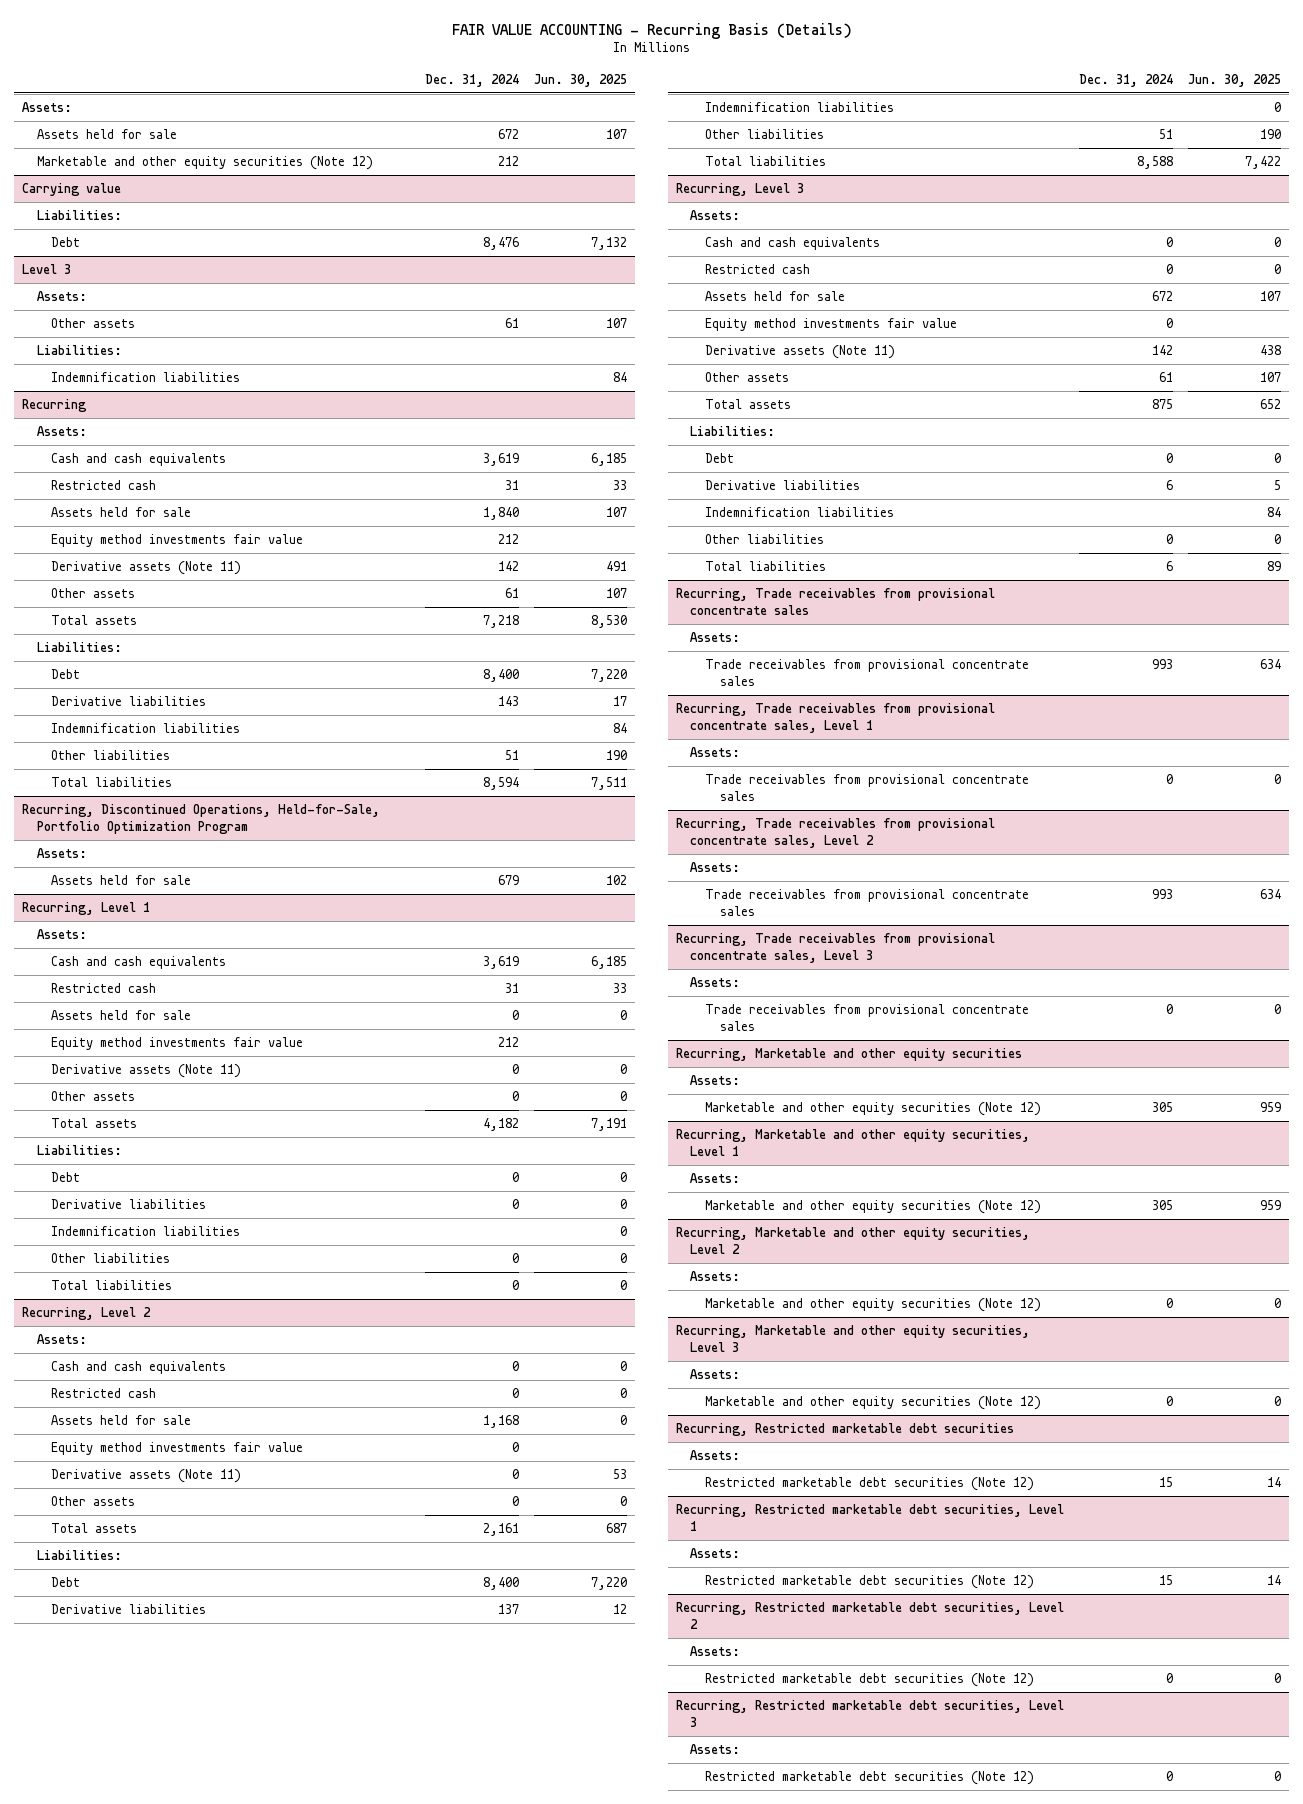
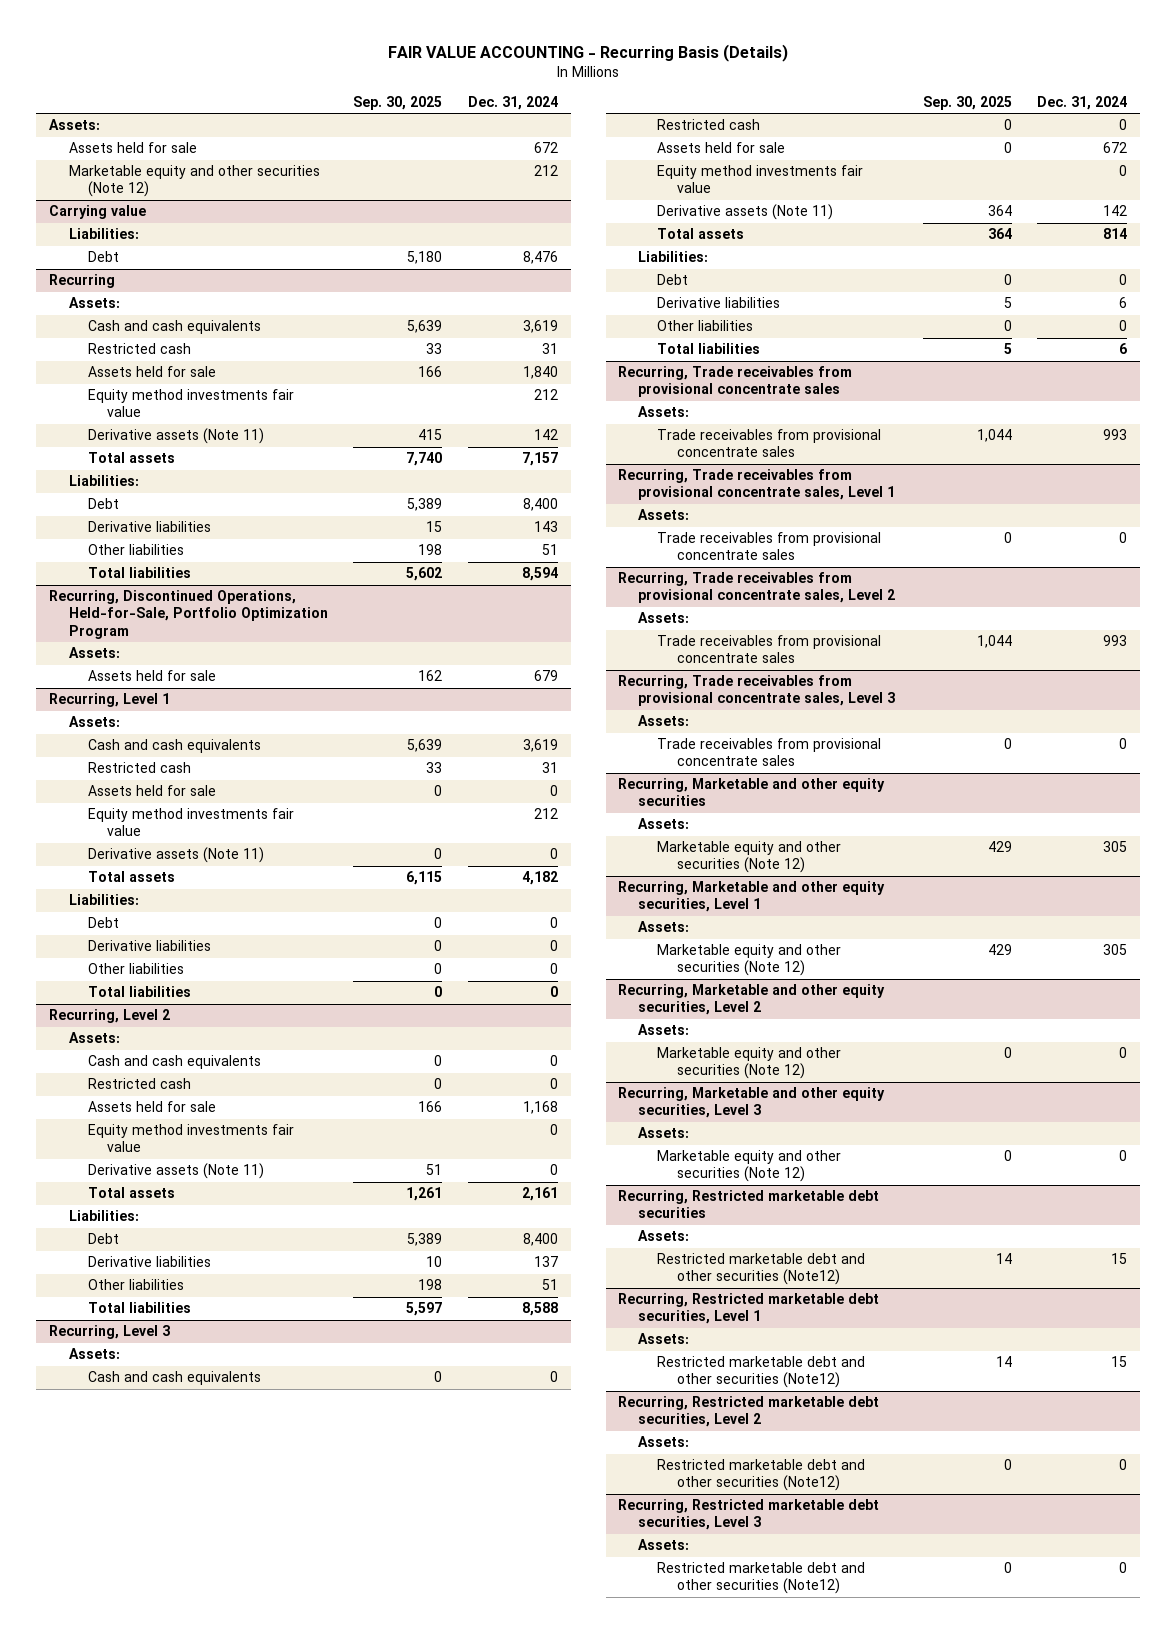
[534,73,628,87] Jun. 30, 2025 -> none
none -> [353,95,443,110] Sep. 30, 2025
[36,156,373,171] Marketable and other equity securities (Note 12) -> [68,165,320,198] Marketable equity and other securities (Note 12)
[21,264,71,275] Level 3 -> none
[36,291,87,302] Assets: -> none
[51,318,136,329] Other assets -> none
[36,345,122,356] Liabilities: -> none
[51,372,241,383] Indemnification liabilities -> none
[51,588,136,599] Other assets -> none
[483,615,520,629] 7,218 -> [521,452,558,467] 7,157
[51,723,241,734] Indemnification liabilities -> none
[51,1091,136,1102] Other assets -> none
[51,1226,241,1237] Indemnification liabilities -> none
[51,1496,136,1507] Other assets -> none
[705,102,895,113] Indemnification liabilities -> none
[705,372,790,383] Other assets -> none
[1152,399,1174,410] 875 -> [1103,228,1128,240] 814
[705,507,895,518] Indemnification liabilities -> none
[705,1102,1042,1117] Marketable and other equity securities (Note 12) -> [657,841,842,874] Marketable equity and other securities (Note 12)
[705,1200,1042,1215] Marketable and other equity securities (Note 12) -> [657,944,842,977] Marketable equity and other securities (Note 12)
[705,1298,1042,1313] Marketable and other equity securities (Note 12) -> [657,1047,842,1080] Marketable equity and other securities (Note 12)
[705,1396,1042,1411] Marketable and other equity securities (Note 12) -> [657,1150,842,1183] Marketable equity and other securities (Note 12)
[705,1477,1035,1492] Restricted marketable debt securities (Note 12) -> [657,1253,866,1286] Restricted marketable debt and other securities (Note12)
[705,1575,1035,1590] Restricted marketable debt securities (Note 12) -> [657,1356,866,1389] Restricted marketable debt and other securities (Note12)
[705,1673,1035,1688] Restricted marketable debt securities (Note 12) -> [657,1459,866,1492] Restricted marketable debt and other securities (Note12)
[705,1771,1035,1786] Restricted marketable debt securities (Note 12) -> [657,1562,866,1595] Restricted marketable debt and other securities (Note12)

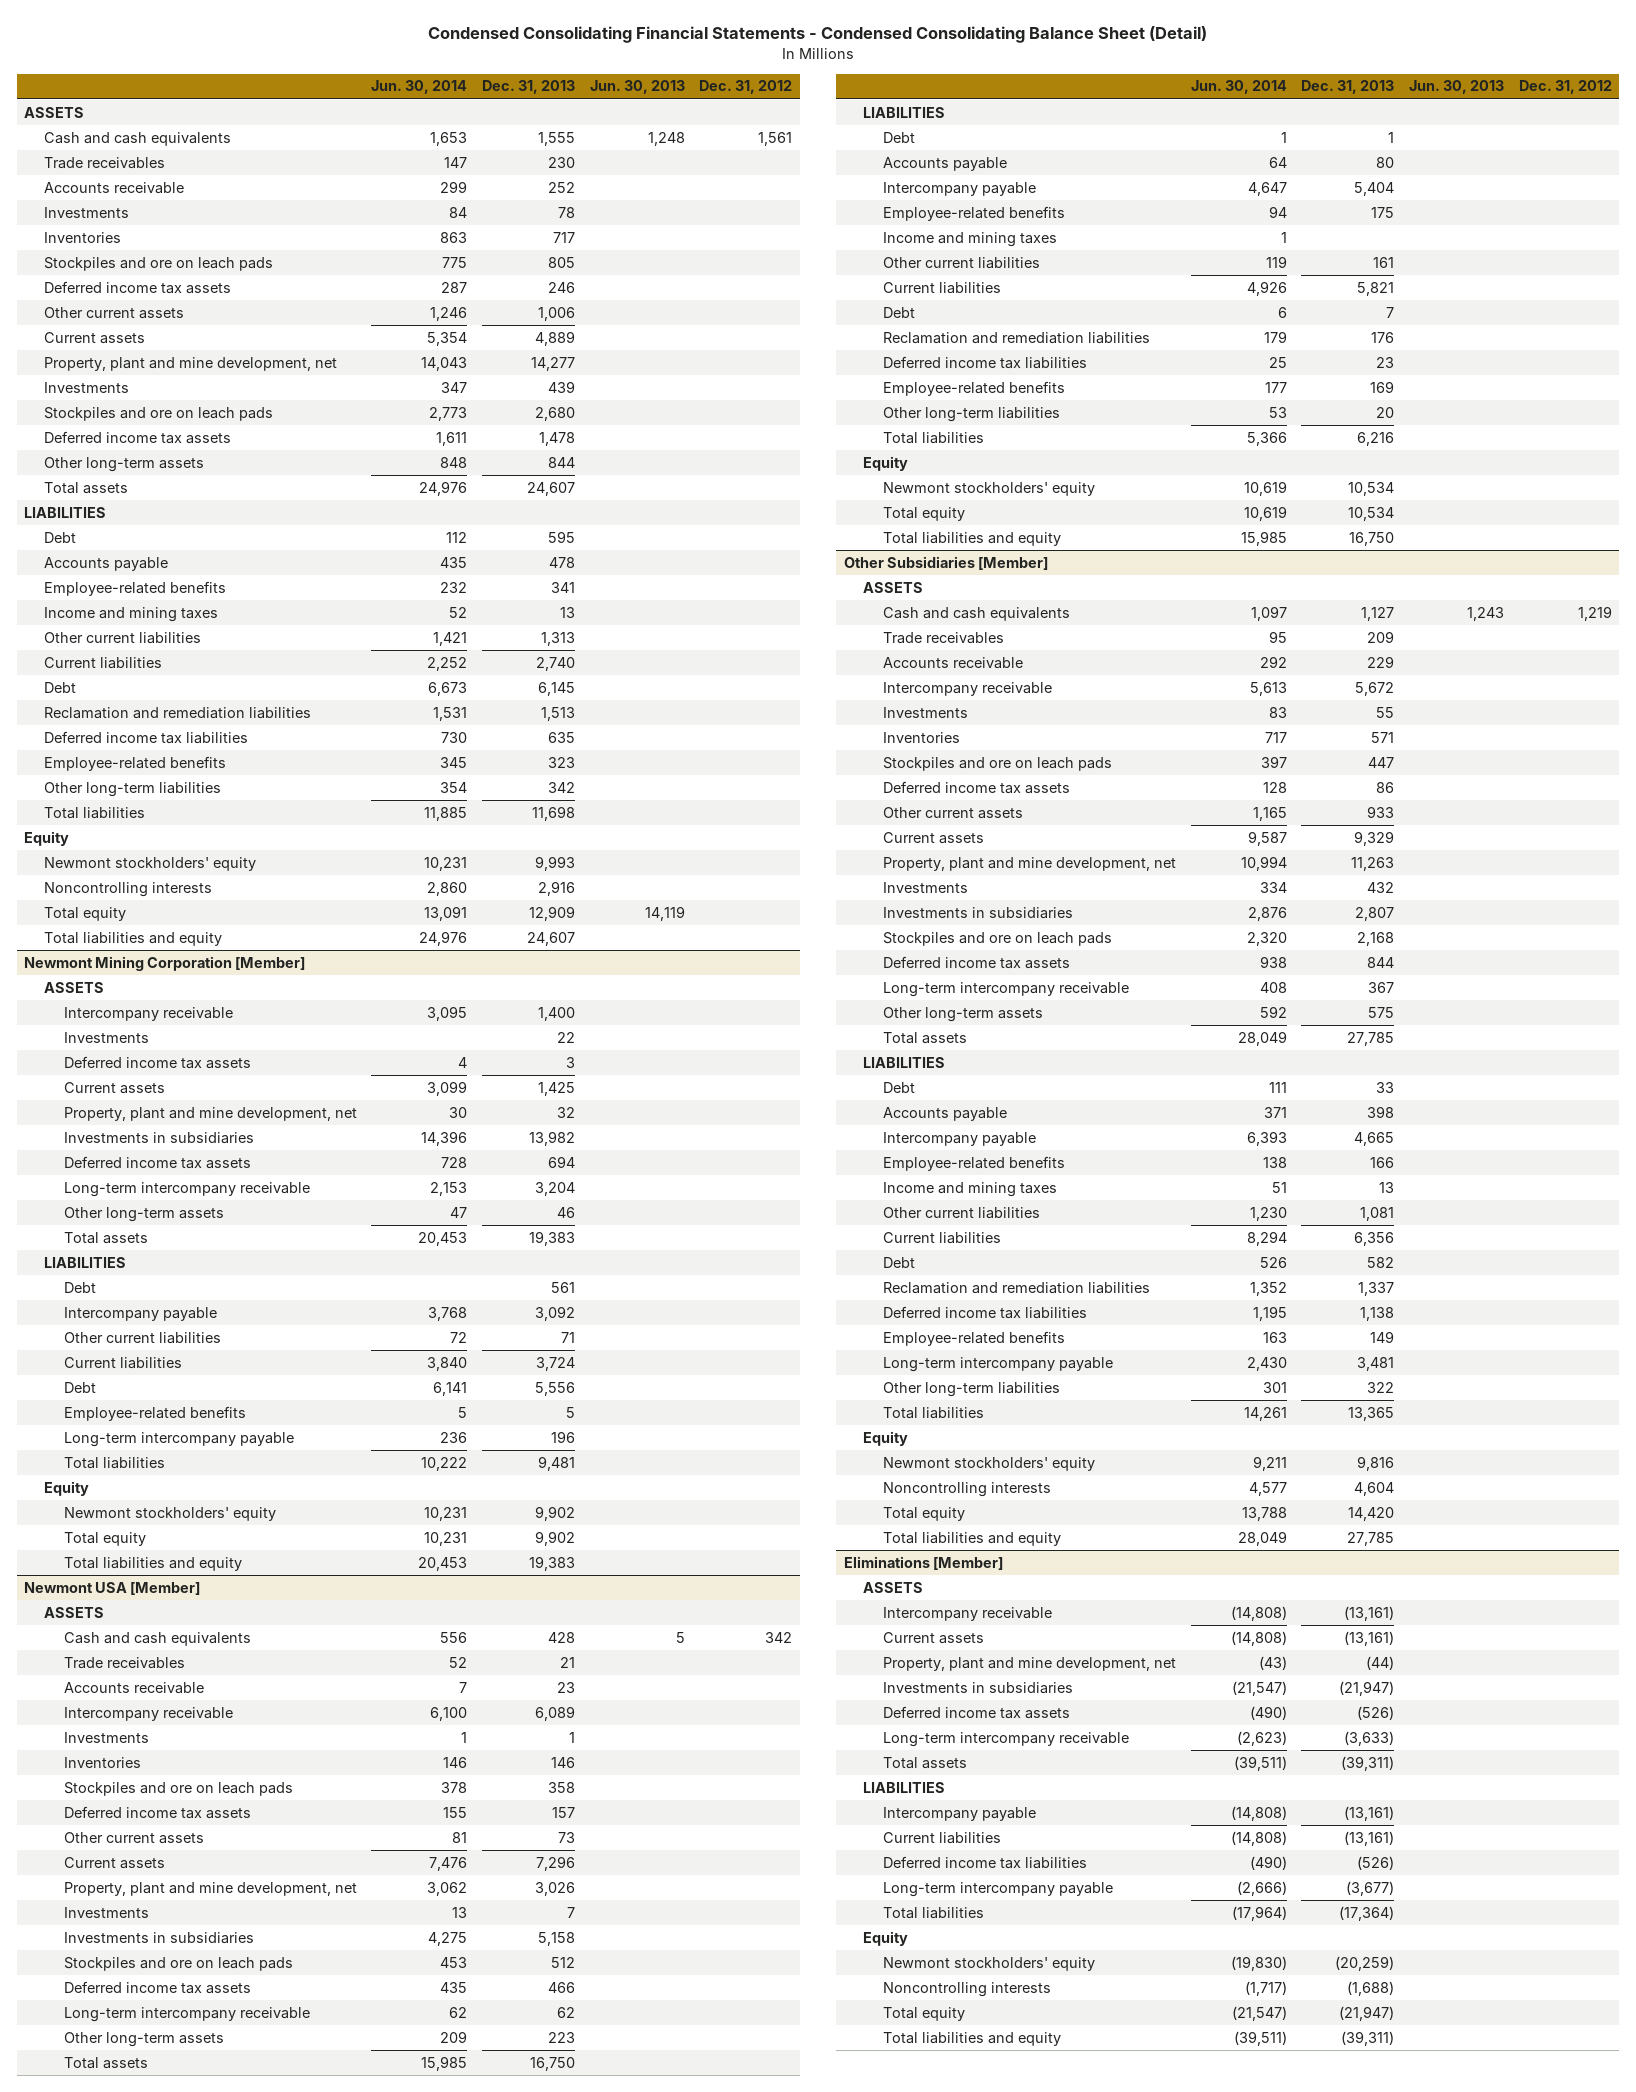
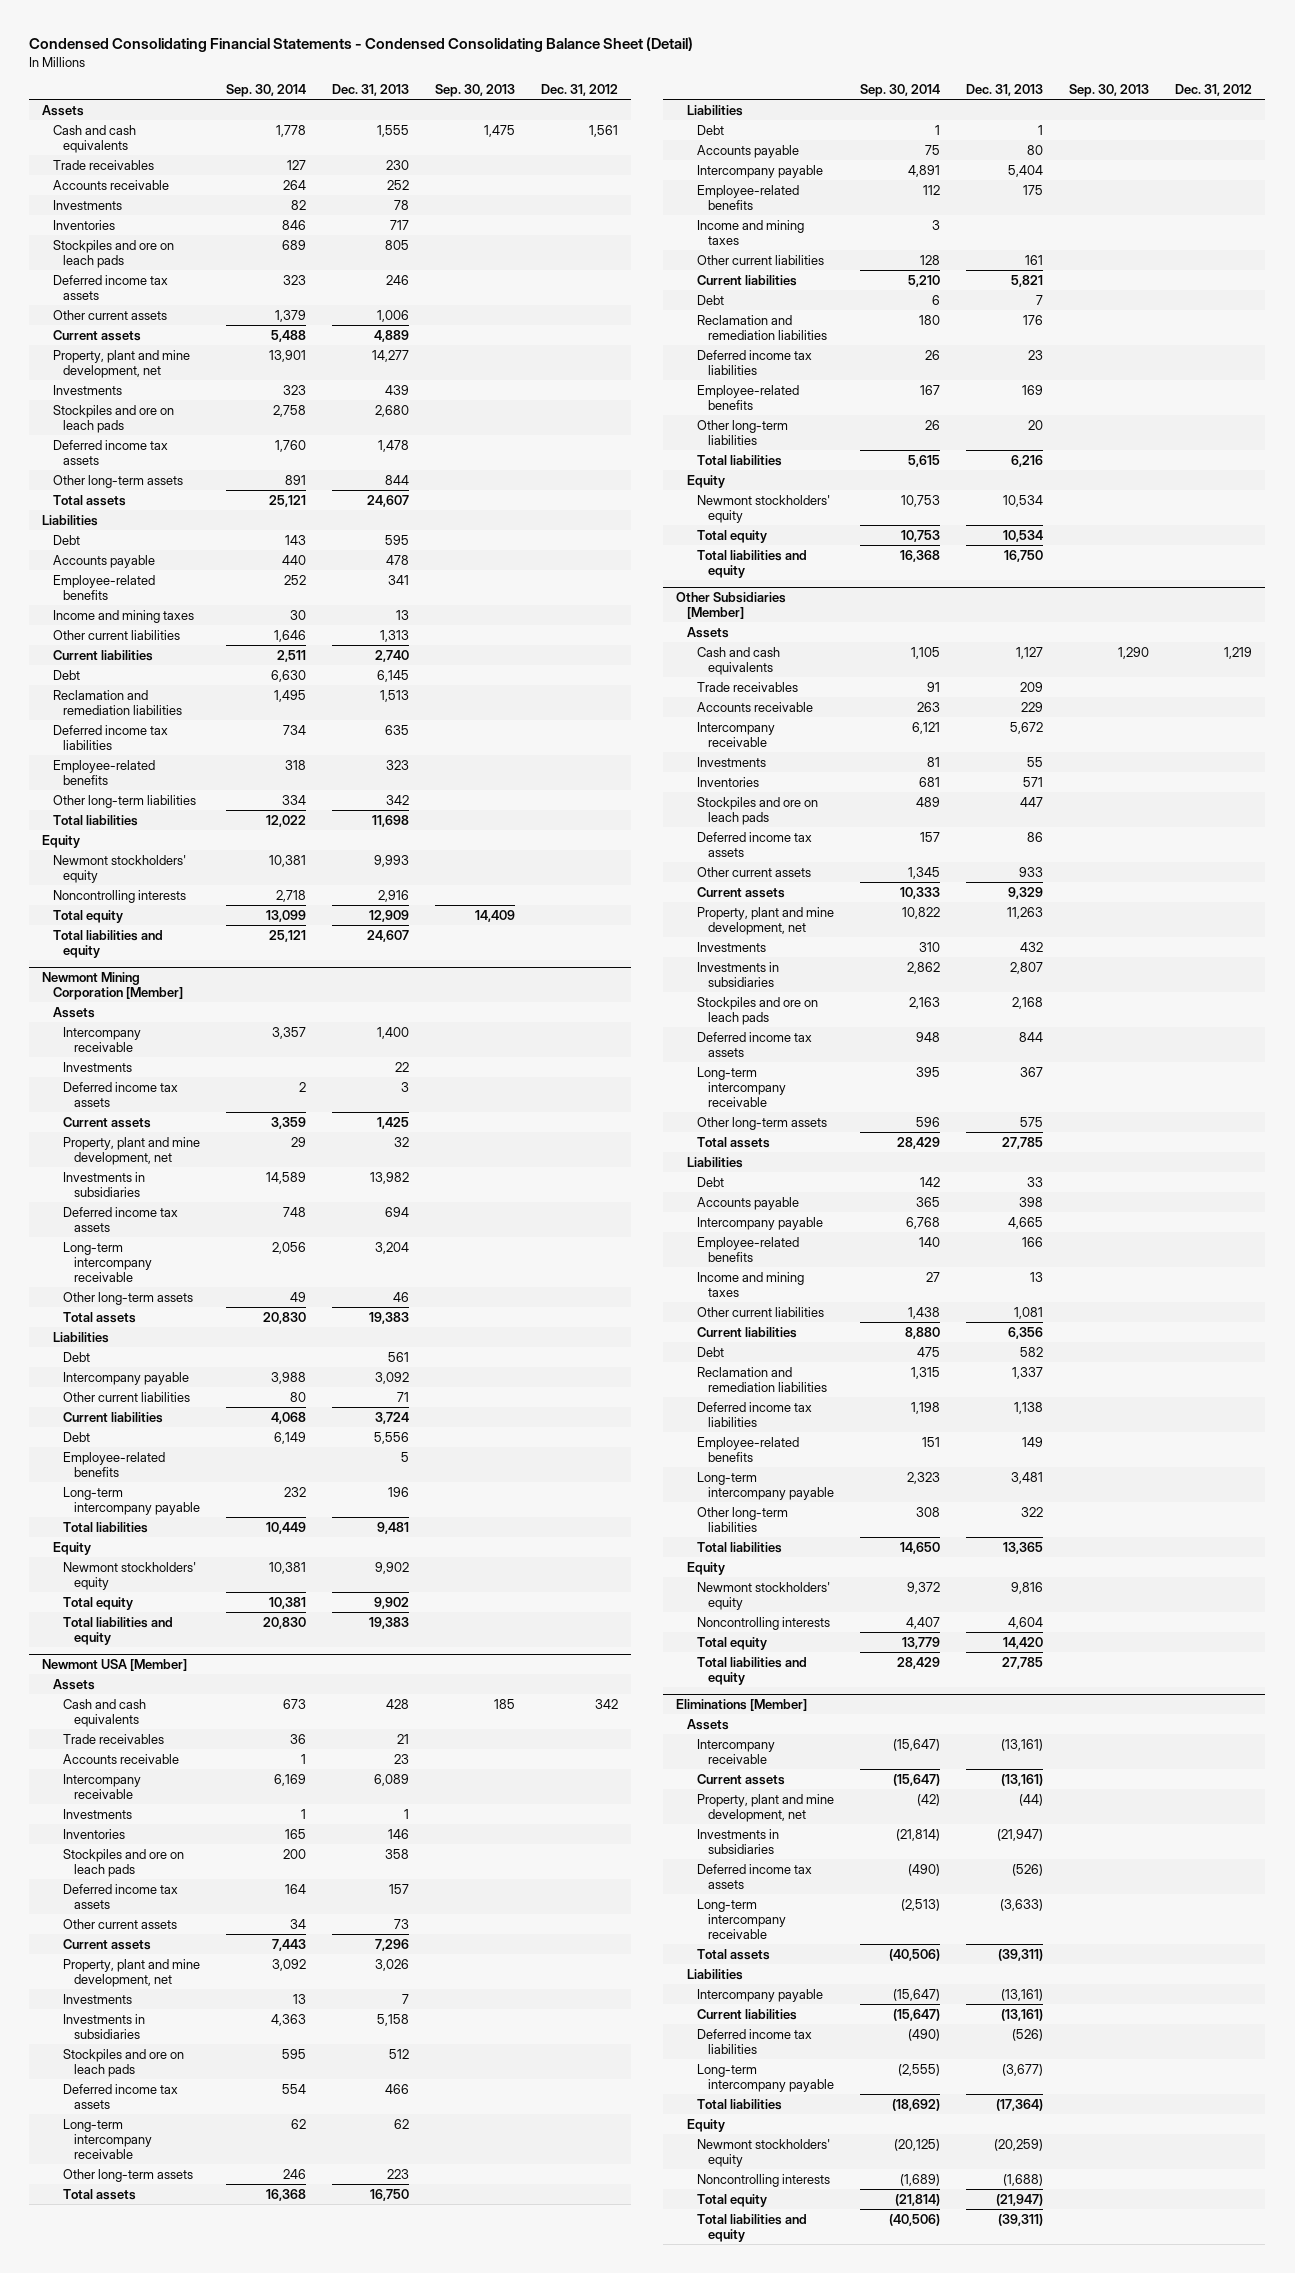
[371,80,468,95] Jun. 30, 2014 -> none
[589,80,685,95] Jun. 30, 2013 -> none
none -> [226,84,307,98] Sep. 30, 2014
none -> [435,84,516,98] Sep. 30, 2013
[24,106,85,118] ASSETS -> [42,104,85,116] Assets
[24,506,107,518] LIABILITIES -> [42,514,99,526] Liabilities
[43,981,104,993] ASSETS -> [52,1006,95,1018] Assets
[43,1256,126,1268] LIABILITIES -> [52,1331,109,1343] Liabilities
[43,1606,104,1618] ASSETS -> [52,1678,95,1690] Assets
[863,106,946,118] LIABILITIES -> [686,104,743,116] Liabilities
[863,581,924,593] ASSETS -> [686,626,729,638] Assets
[863,1056,946,1068] LIABILITIES -> [686,1156,743,1168] Liabilities
[863,1581,924,1593] ASSETS -> [686,1718,729,1730] Assets
[863,1781,946,1793] LIABILITIES -> [686,1968,743,1980] Liabilities

